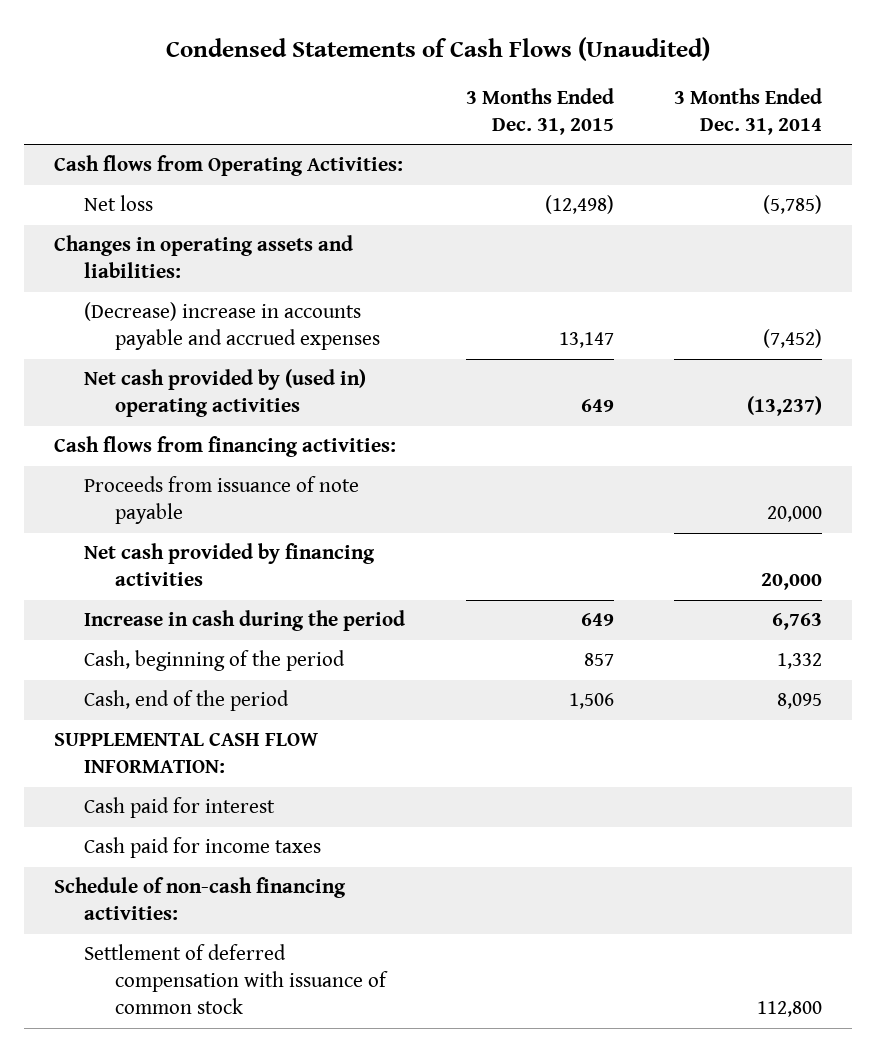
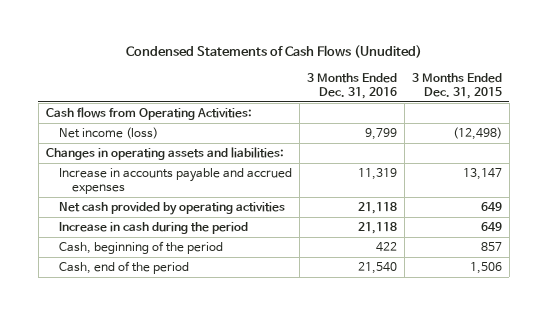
[165,36,710,61] Condensed Statements of Cash Flows (Unaudited) -> [125,45,422,59] Condensed Statements of Cash Flows (Unudited)
[673,88,822,136] 3 Months Ended Dec. 31, 2014 -> none
none -> [306,72,397,99] 3 Months Ended Dec. 31, 2016
[84,195,154,212] Net loss -> [58,127,158,140] Net income (loss)
[53,436,396,458] Cash flows from financing activities: -> none
[84,476,360,525] Proceeds from issuance of note payable -> none
[84,543,376,587] Net cash provided by financing activities -> none
[84,302,380,351] (Decrease) increase in accounts payable and accrued expenses -> [58,168,292,195] Increase in accounts payable and accrued expenses
[84,369,367,418] Net cash provided by (used in) operating activities -> [58,202,285,216] Net cash provided by operating activities
[53,733,318,774] SUPPLEMENTAL CASH FLOW INFORMATION: -> none
[84,797,276,819] Cash paid for interest -> none
[84,837,322,859] Cash paid for income taxes -> none
[53,877,346,921] Schedule of non-cash financing activities: -> none
[84,944,388,1015] Settlement of deferred compensation with issuance of common stock -> none

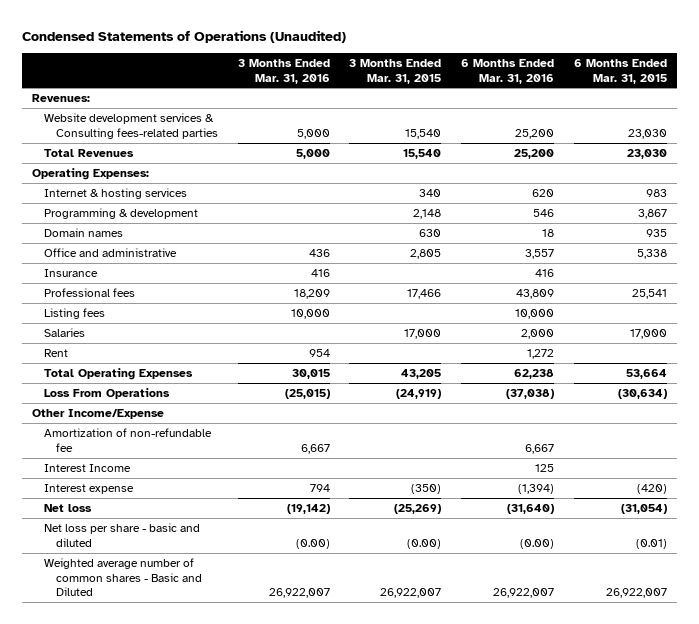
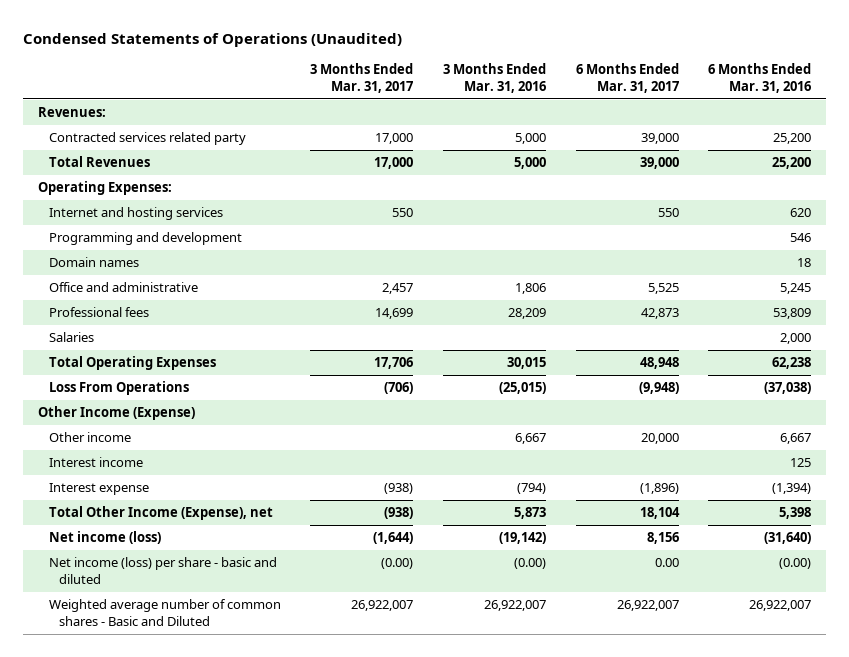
[349,58,442,84] 3 Months Ended Mar. 31, 2015 -> none
[573,58,667,84] 6 Months Ended Mar. 31, 2015 -> none
none -> [310,63,414,94] 3 Months Ended Mar. 31, 2017
none -> [575,63,679,94] 6 Months Ended Mar. 31, 2017
[43,113,218,139] Website development services & Consulting fees-related parties -> [48,132,246,146] Contracted services related party
[43,188,187,200] Internet & hosting services -> [48,207,223,221] Internet and hosting services
[43,208,198,220] Programming & development -> [48,232,242,246] Programming and development
[43,269,98,278] Insurance -> none
[43,308,105,320] Listing fees -> none
[308,249,330,258] 436 -> [514,283,546,295] 1,806
[525,249,555,260] 3,557 -> [780,283,812,295] 5,245
[293,289,330,300] 18,209 -> [507,308,546,320] 28,209
[516,289,555,300] 43,809 -> [773,308,812,320] 53,809
[43,349,68,358] Rent -> none
[31,409,164,420] Other Income/Expense -> [38,406,196,421] Other Income (Expense)
[43,428,212,452] Amortization of non-refundable fee -> [48,432,131,443] Other income
[43,464,131,473] Interest Income -> [48,457,143,468] Interest income
[309,484,330,493] 794 -> [516,483,546,495] (794)
none -> [48,506,273,521] Total Other Income (Expense), net
[43,504,92,513] Net loss -> [48,531,161,545] Net income (loss)
[43,523,200,547] Net loss per share - basic and diluted -> [48,557,277,585] Net income (loss) per share - basic and diluted

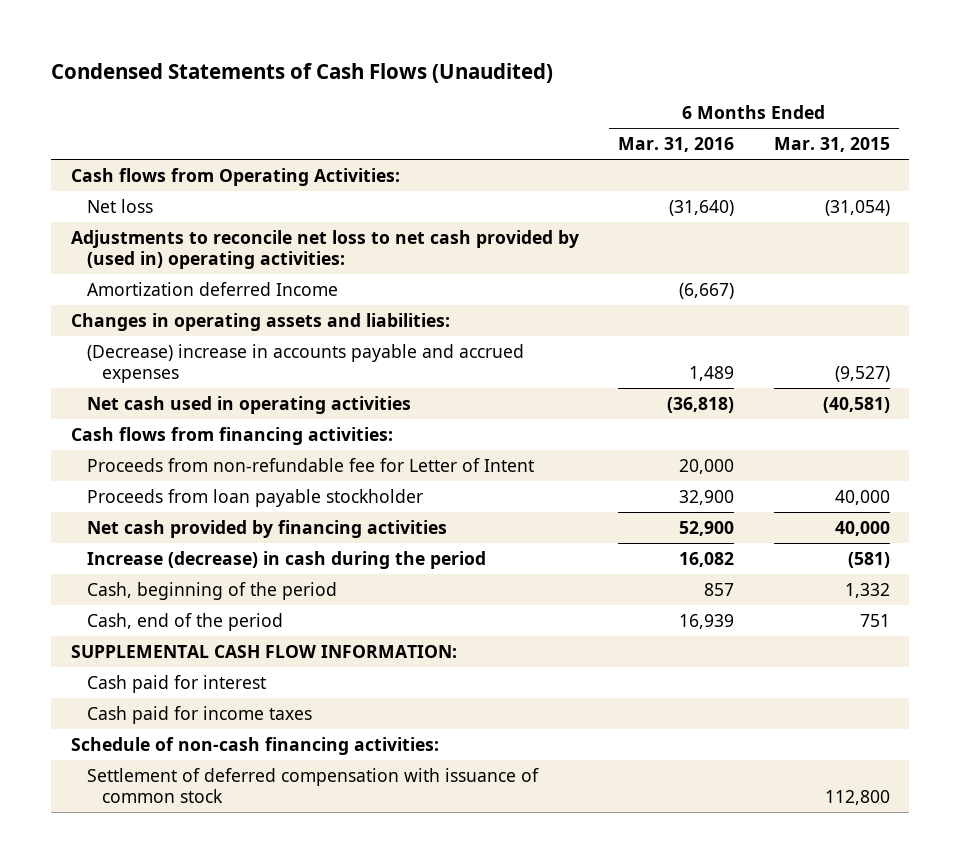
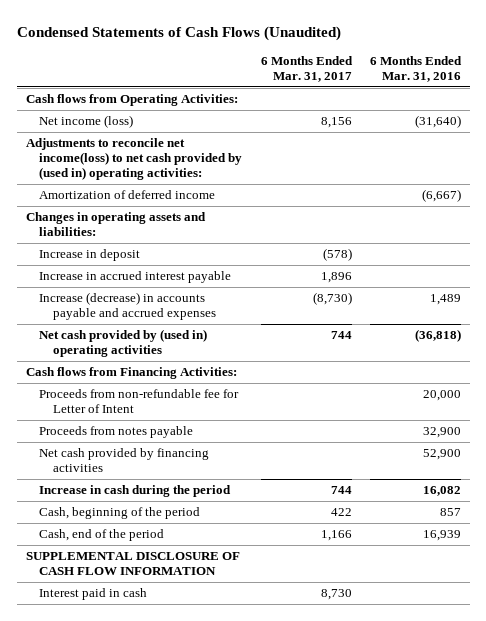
[773,137,890,153] Mar. 31, 2015 -> none
none -> [260,55,353,82] 6 Months Ended Mar. 31, 2017
[86,199,153,214] Net loss -> [39,115,134,129] Net income (loss)
[71,230,580,269] Adjustments to reconcile net loss to net cash provided by (used in) operating activities: -> [25,138,243,181] Adjustments to reconcile net income(loss) to net cash provided by (used in) operating activities:
[86,282,338,297] Amortization deferred Income -> [39,190,216,200] Amortization of deferred income
none -> [39,249,141,262] Increase in deposit
none -> [39,271,232,284] Increase in accrued interest payable
[86,344,524,383] (Decrease) increase in accounts payable and accrued expenses -> [39,292,217,321] Increase (decrease) in accounts payable and accrued expenses
[86,396,411,415] Net cash used in operating activities -> [39,329,208,358] Net cash provided by (used in) operating activities
[71,427,394,446] Cash flows from financing activities: -> [25,367,237,380] Cash flows from Financing Activities:
[86,489,423,508] Proceeds from loan payable stockholder -> [39,426,194,439] Proceeds from notes payable
[86,551,486,570] Increase (decrease) in cash during the period -> [39,485,232,498] Increase in cash during the period
[86,706,312,725] Cash paid for income taxes -> none
[71,737,440,756] Schedule of non-cash financing activities: -> none
[86,768,539,803] Settlement of deferred compensation with issuance of common stock -> none
[71,645,458,659] SUPPLEMENTAL CASH FLOW INFORMATION: -> [25,552,240,576] SUPPLEMENTAL DISCLOSURE OF CASH FLOW INFORMATION
[86,675,266,694] Cash paid for interest -> [39,588,148,601] Interest paid in cash

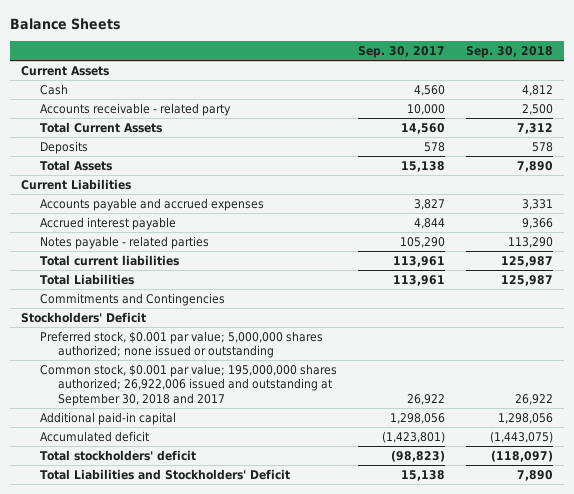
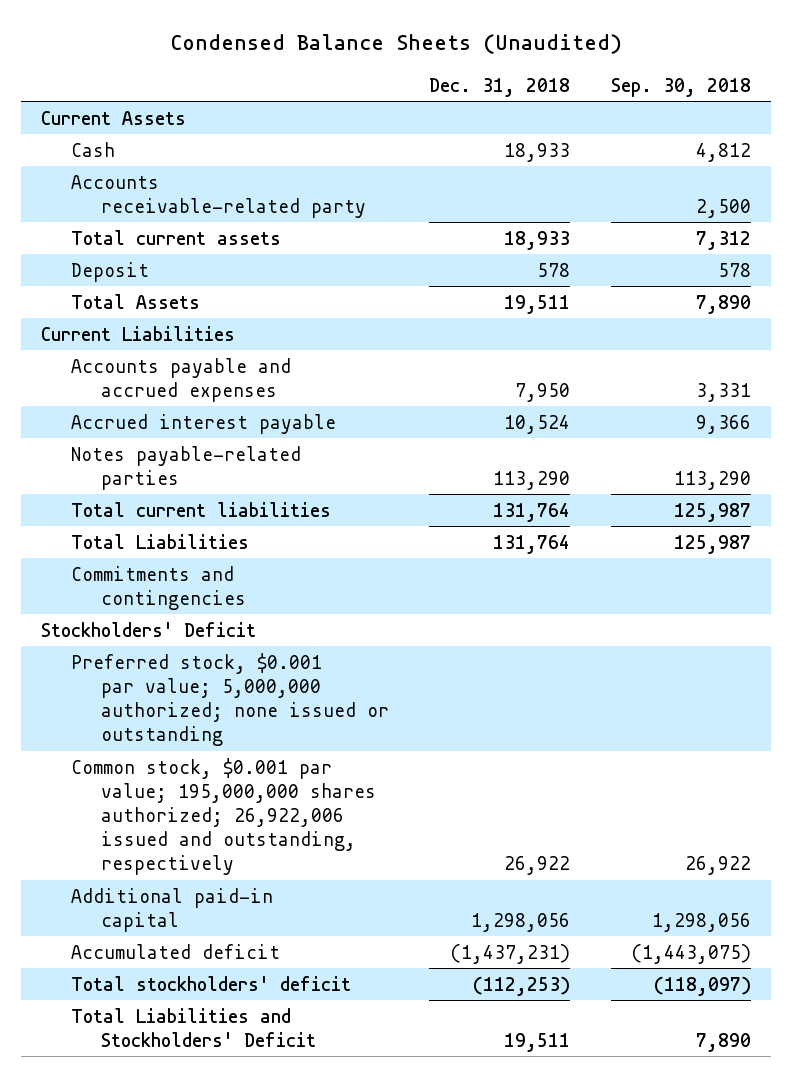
[10,18,122,31] Balance Sheets -> [170,34,623,55] Condensed Balance Sheets (Unaudited)
[358,46,446,59] Sep. 30, 2017 -> none
none -> [429,77,571,97] Dec. 31, 2018
[39,102,231,116] Accounts receivable - related party -> [71,174,366,218] Accounts receivable-related party
[39,121,162,133] Total Current Assets -> [71,229,282,245] Total current assets
[39,140,88,154] Deposits -> [71,261,150,282] Deposit
[39,235,209,249] Notes payable - related parties -> [71,445,302,490] Notes payable-related parties
[39,292,225,306] Commitments and Contingencies -> [71,565,246,610] Commitments and contingencies
[39,330,323,359] Preferred stock, $0.001 par value; 5,000,000 shares authorized; none issued or outstanding -> [71,652,389,746] Preferred stock, $0.001 par value; 5,000,000 authorized; none issued or outstanding
[39,363,337,406] Common stock, $0.001 par value; 195,000,000 shares authorized; 26,922,006 issued and outstanding at September 30, 2018 and 2017 -> [71,757,376,876] Common stock, $0.001 par value; 195,000,000 shares authorized; 26,922,006 issued and outstanding, respectively

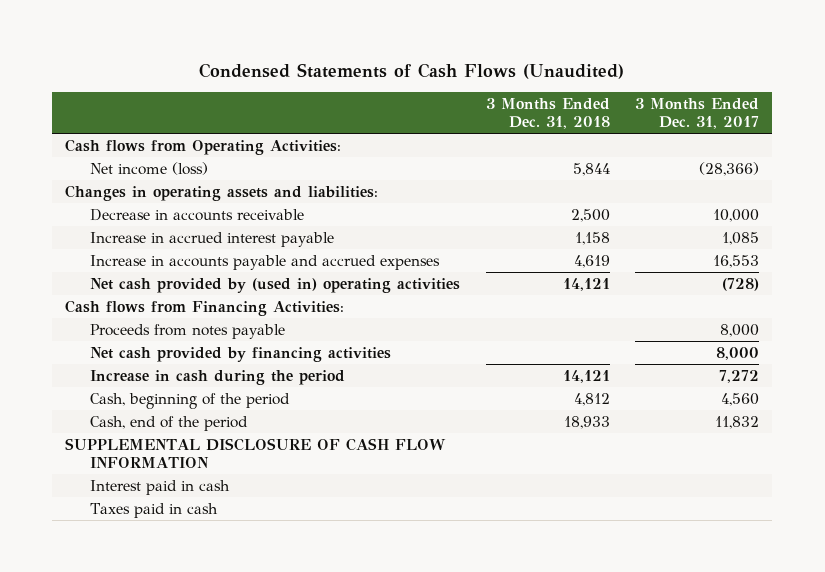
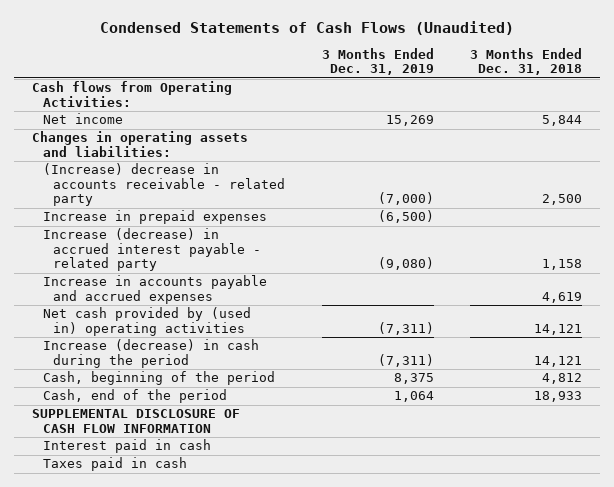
[635,98,760,130] 3 Months Ended Dec. 31, 2017 -> none
none -> [321,47,434,76] 3 Months Ended Dec. 31, 2019
[90,161,209,175] Net income (loss) -> [42,113,123,125] Net income
[90,208,305,221] Decrease in accounts receivable -> [42,163,286,207] (Increase) decrease in accounts receivable - related party
none -> [42,210,267,225] Increase in prepaid expenses
[90,231,335,247] Increase in accrued interest payable -> [42,228,262,272] Increase (decrease) in accrued interest payable - related party
[65,299,345,316] Cash flows from Financing Activities: -> none
[90,323,286,339] Proceeds from notes payable -> none
[90,346,392,362] Net cash provided by financing activities -> none
[90,369,346,385] Increase in cash during the period -> [42,339,259,368] Increase (decrease) in cash during the period

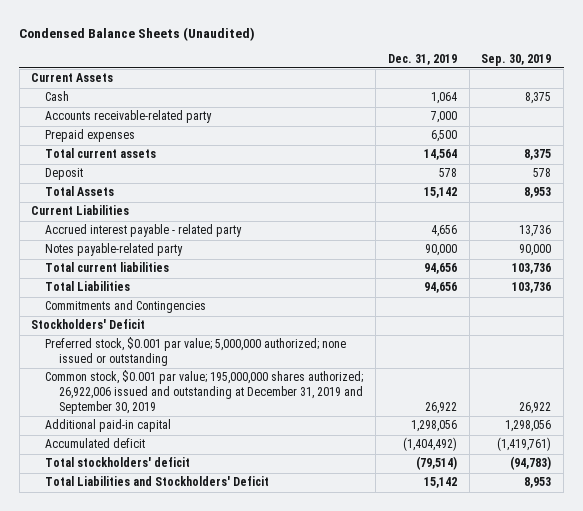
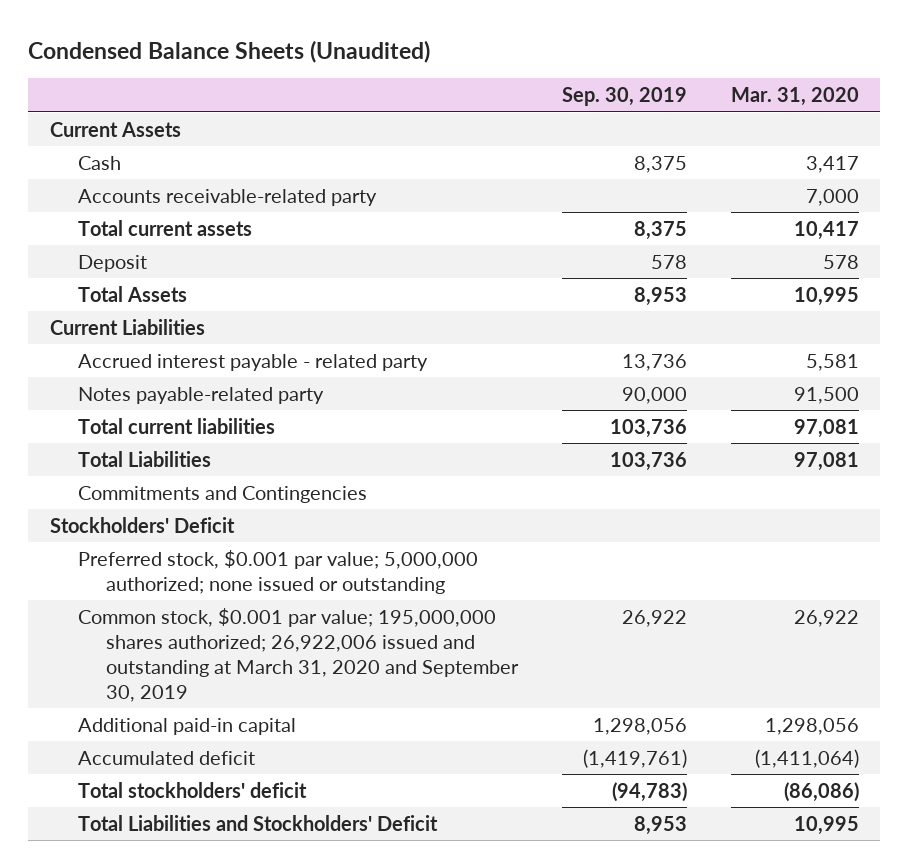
[387,53,457,65] Dec. 31, 2019 -> none
none -> [730,87,859,107] Mar. 31, 2020
[45,129,136,143] Prepaid expenses -> none
[45,370,364,415] Common stock, $0.001 par value; 195,000,000 shares authorized; 26,922,006 issued and outstanding at December 31, 2019 and September 30, 2019 -> [78,607,520,702] Common stock, $0.001 par value; 195,000,000 shares authorized; 26,922,006 issued and outstanding at March 31, 2020 and September 30, 2019

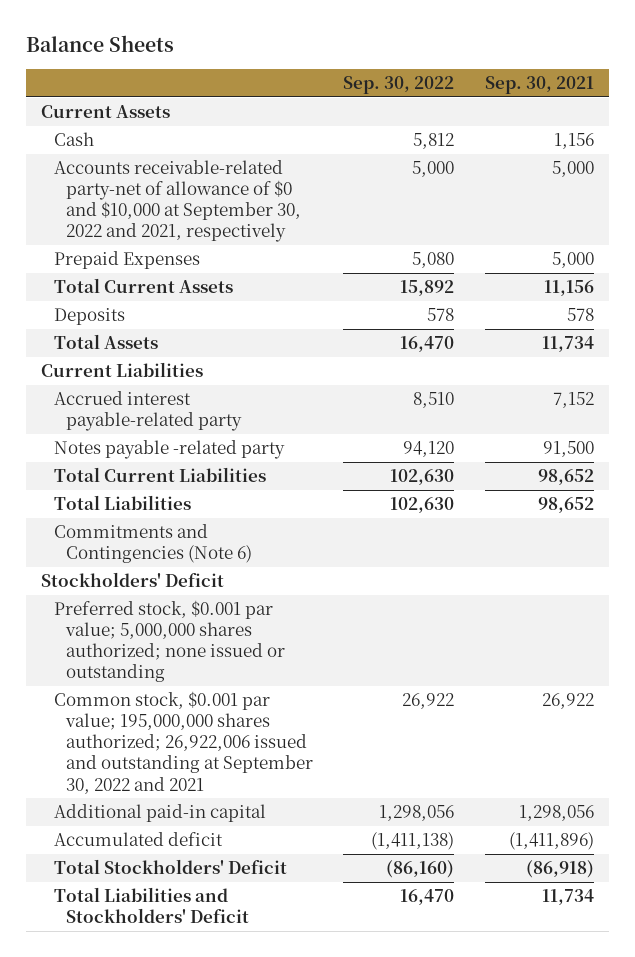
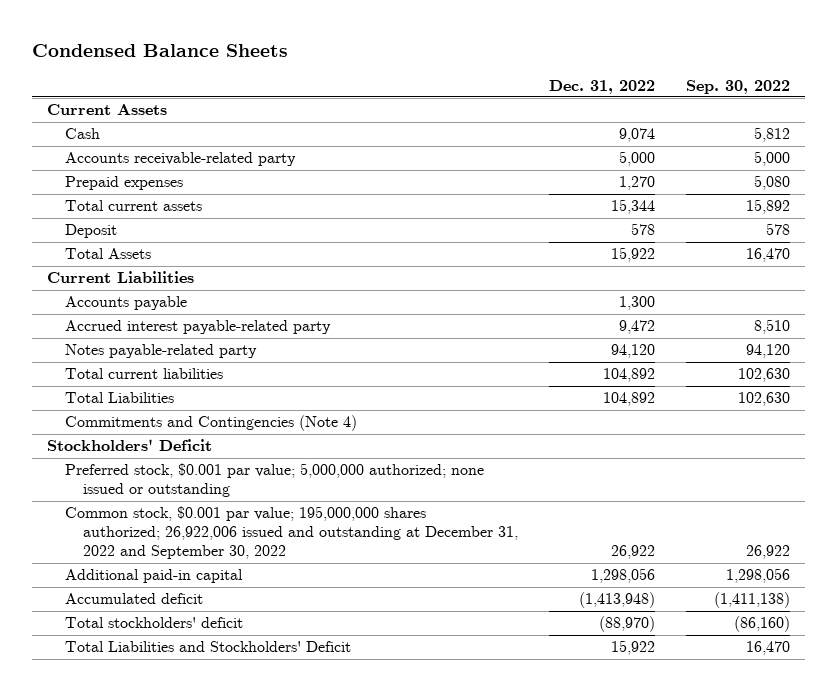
[25,34,174,52] Balance Sheets -> [31,44,288,58] Condensed Balance Sheets
[484,75,594,94] Sep. 30, 2021 -> none
none -> [548,79,655,94] Dec. 31, 2022
[53,159,302,243] Accounts receivable-related party-net of allowance of $0 and $10,000 at September 30, 2022 and 2021, respectively -> [65,152,297,167] Accounts receivable-related party
[53,250,200,269] Prepaid Expenses -> [65,176,184,191] Prepaid expenses
[53,277,233,293] Total Current Assets -> [65,200,203,212] Total current assets
[53,307,125,325] Deposits -> [65,224,118,239] Deposit
none -> [65,296,188,311] Accounts payable
[53,439,285,459] Notes payable -related party -> [65,344,258,359] Notes payable-related party
[53,466,266,482] Total Current Liabilities -> [65,368,224,380] Total current liabilities
[53,523,253,564] Commitments and Contingencies (Note 6) -> [65,415,358,432] Commitments and Contingencies (Note 4)
[53,599,286,683] Preferred stock, $0.001 par value; 5,000,000 shares authorized; none issued or outstanding -> [65,463,485,498] Preferred stock, $0.001 par value; 5,000,000 authorized; none issued or outstanding
[53,690,314,794] Common stock, $0.001 par value; 195,000,000 shares authorized; 26,922,006 issued and outstanding at September 30, 2022 and 2021 -> [65,506,518,560] Common stock, $0.001 par value; 195,000,000 shares authorized; 26,922,006 issued and outstanding at December 31, 2022 and September 30, 2022
[53,858,287,874] Total Stockholders' Deficit -> [65,617,244,629] Total stockholders' deficit

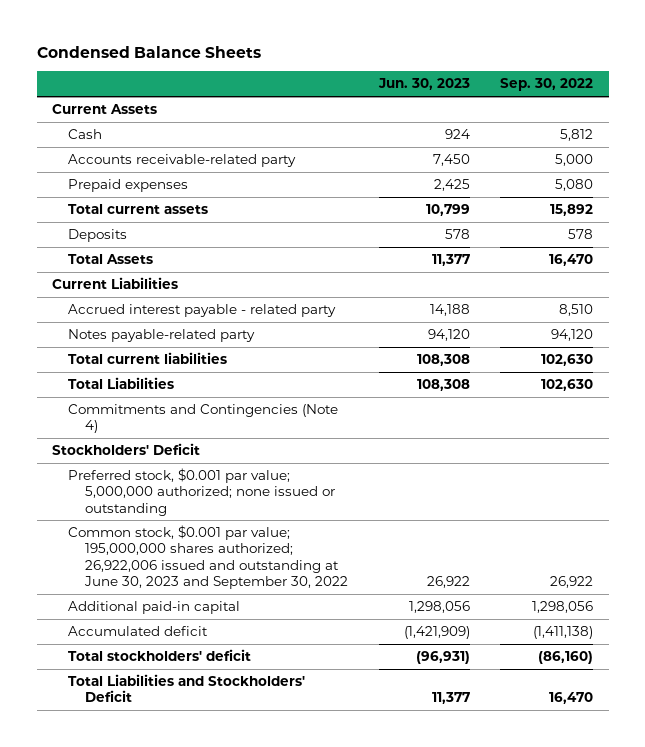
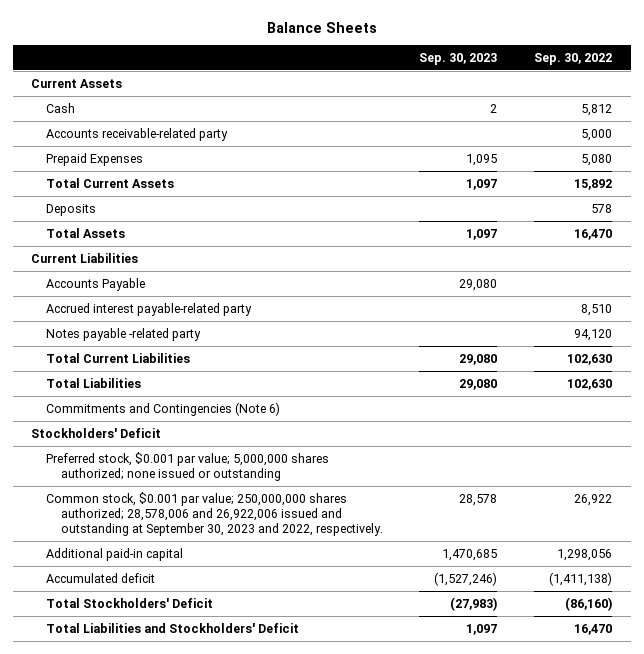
[36,45,261,58] Condensed Balance Sheets -> [266,21,377,33] Balance Sheets
[377,78,470,91] Jun. 30, 2023 -> none
none -> [419,52,498,65] Sep. 30, 2023
[68,179,189,193] Prepaid expenses -> [46,152,144,166] Prepaid Expenses
[68,204,209,215] Total current assets -> [46,177,175,188] Total Current Assets
none -> [46,277,146,291] Accounts Payable
[68,304,337,318] Accrued interest payable - related party -> [46,302,253,316] Accrued interest payable-related party
[68,329,256,343] Notes payable-related party -> [46,327,202,341] Notes payable -related party
[68,352,228,365] Total current liabilities -> [46,352,191,363] Total Current Liabilities
[68,404,339,434] Commitments and Contingencies (Note 4) -> [46,401,281,416] Commitments and Contingencies (Note 6)
[68,468,336,516] Preferred stock, $0.001 par value; 5,000,000 authorized; none issued or outstanding -> [46,451,330,481] Preferred stock, $0.001 par value; 5,000,000 shares authorized; none issued or outstanding
[68,525,349,590] Common stock, $0.001 par value; 195,000,000 shares authorized; 26,922,006 issued and outstanding at June 30, 2023 and September 30, 2022 -> [46,491,383,537] Common stock, $0.001 par value; 250,000,000 shares authorized; 28,578,006 and 26,922,006 issued and outstanding at September 30, 2023 and 2022, respectively.
[68,649,252,662] Total stockholders' deficit -> [46,597,214,608] Total Stockholders' Deficit

